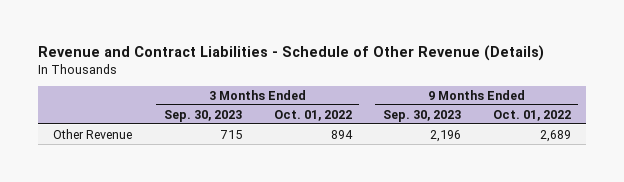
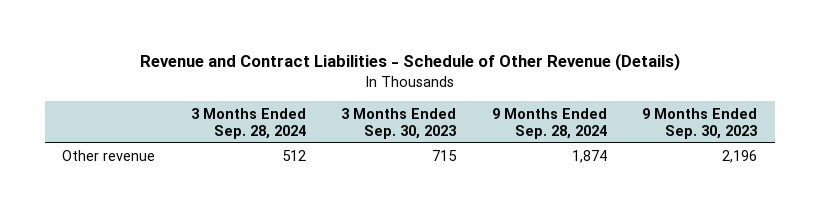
[273,109,352,121] Oct. 01, 2022 -> none
[492,109,571,121] Oct. 01, 2022 -> none
none -> [190,107,306,139] 3 Months Ended Sep. 28, 2024
none -> [491,107,607,139] 9 Months Ended Sep. 28, 2024
[53,128,133,139] Other Revenue -> [62,150,156,162] Other revenue

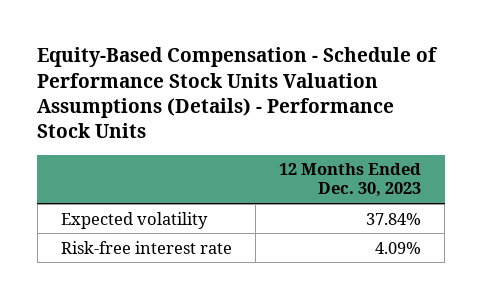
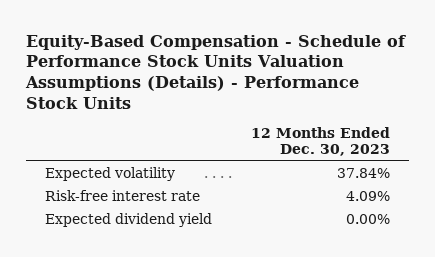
none -> [45,213,213,228] Expected dividend yield

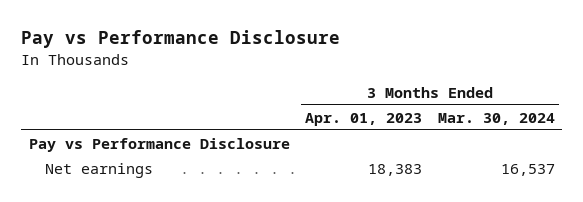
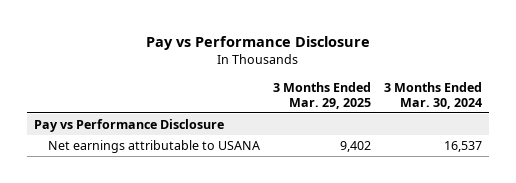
[305,112,423,126] Apr. 01, 2023 -> none
none -> [273,81,372,110] 3 Months Ended Mar. 29, 2025
[44,162,153,178] Net earnings -> [47,139,260,153] Net earnings attributable to USANA

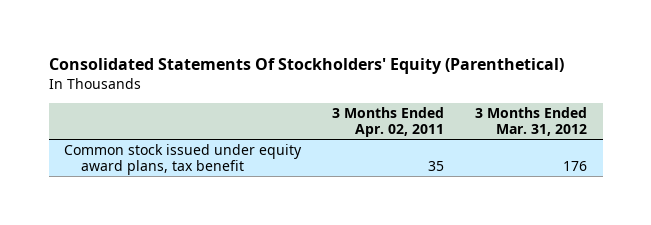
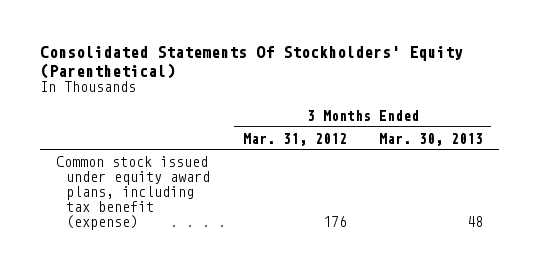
[332,107,445,138] 3 Months Ended Apr. 02, 2011 -> none
none -> [378,132,483,146] Mar. 30, 2013
[64,143,303,176] Common stock issued under equity award plans, tax benefit -> [56,155,211,230] Common stock issued under equity award plans, including tax benefit (expense)

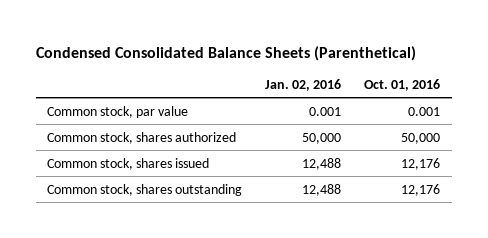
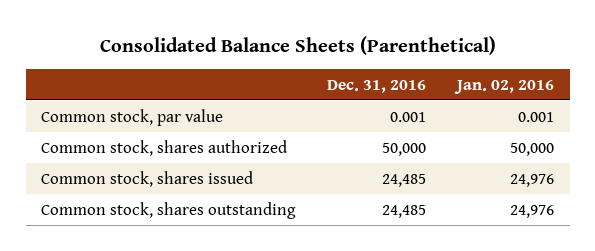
[35,45,416,61] Condensed Consolidated Balance Sheets (Parenthetical) -> [99,35,496,55] Consolidated Balance Sheets (Parenthetical)
[364,79,441,92] Oct. 01, 2016 -> none
none -> [326,79,426,93] Dec. 31, 2016
[302,157,342,170] 12,488 -> [509,173,554,187] 24,976
[302,183,342,196] 12,488 -> [509,204,554,218] 24,976

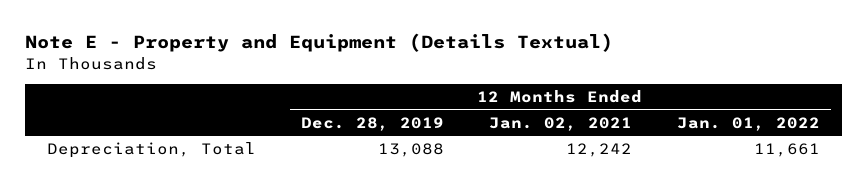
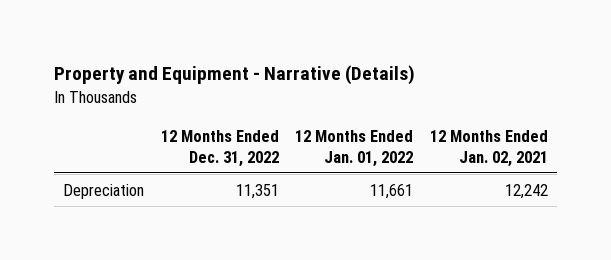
[24,33,613,53] Note E - Property and Equipment (Details Textual) -> [54,65,416,86] Property and Equipment - Narrative (Details)
[300,116,444,131] Dec. 28, 2019 -> none
none -> [160,129,279,167] 12 Months Ended Dec. 31, 2022
[47,142,257,159] Depreciation, Total -> [62,184,144,200] Depreciation

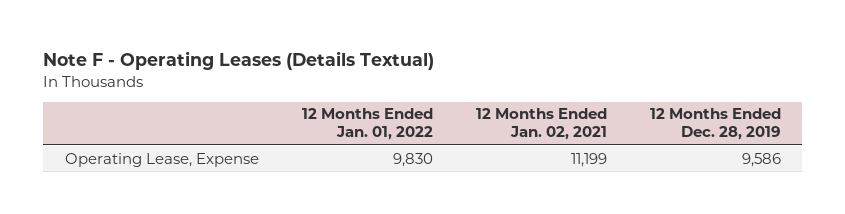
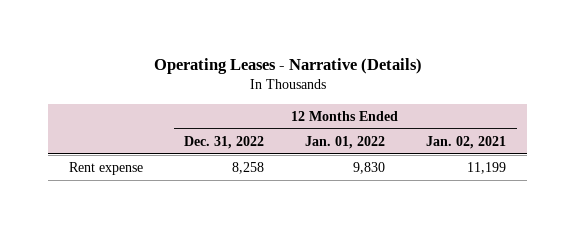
[42,51,434,71] Note F - Operating Leases (Details Textual) -> [153,58,422,75] Operating Leases - Narrative (Details)
[649,108,781,141] 12 Months Ended Dec. 28, 2019 -> none
none -> [184,135,265,149] Dec. 31, 2022
[64,152,259,167] Operating Lease, Expense -> [68,162,143,176] Rent expense

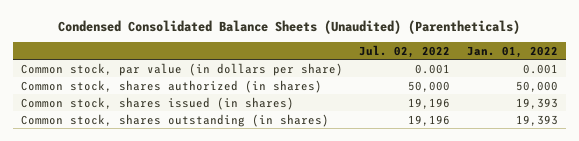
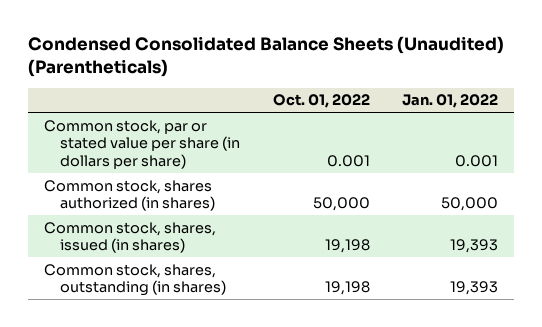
[359,44,451,58] Jul. 02, 2022 -> none
none -> [272,94,370,109] Oct. 01, 2022
[21,62,344,76] Common stock, par value (in dollars per share) -> [44,119,241,169] Common stock, par or stated value per share (in dollars per share)
[21,96,295,110] Common stock, shares issued (in shares) -> [44,221,217,254] Common stock, shares, issued (in shares)
[21,113,330,127] Common stock, shares outstanding (in shares) -> [44,263,227,297] Common stock, shares, outstanding (in shares)

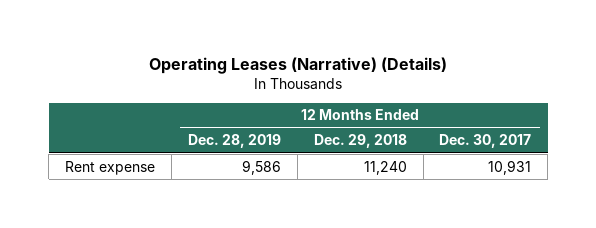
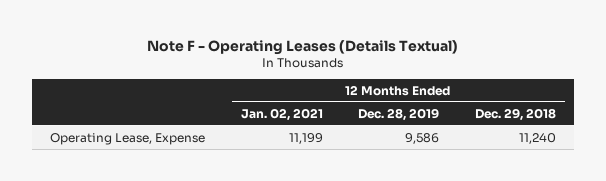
[149,57,448,75] Operating Leases (Narrative) (Details) -> [146,39,458,55] Note F - Operating Leases (Details Textual)
[439,134,532,149] Dec. 30, 2017 -> none
none -> [240,107,323,121] Jan. 02, 2021
[64,160,155,175] Rent expense -> [49,132,205,145] Operating Lease, Expense

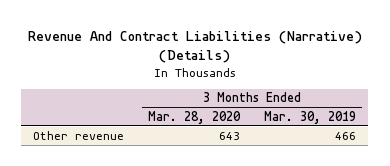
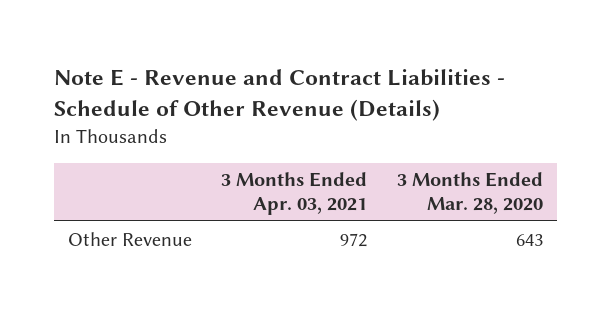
[27,30,362,63] Revenue And Contract Liabilities (Narrative) (Details) -> [53,68,505,121] Note E - Revenue and Contract Liabilities - Schedule of Other Revenue (Details)
[264,110,357,124] 3 Months Ended Mar. 30, 2019 -> none
none -> [221,172,368,216] 3 Months Ended Apr. 03, 2021
[33,131,125,141] Other revenue -> [68,231,193,246] Other Revenue

